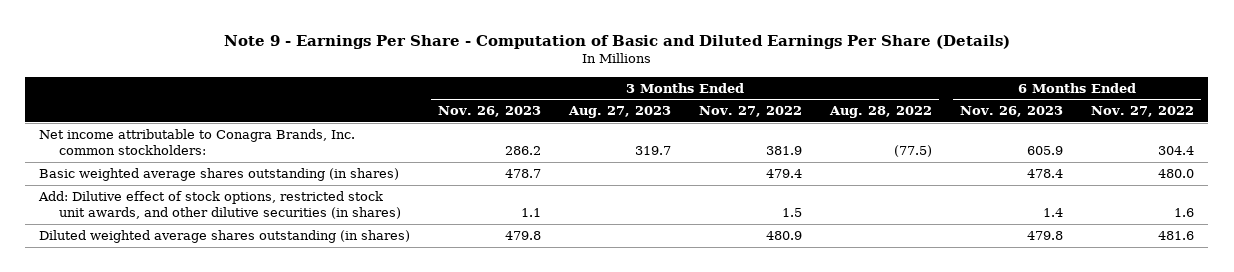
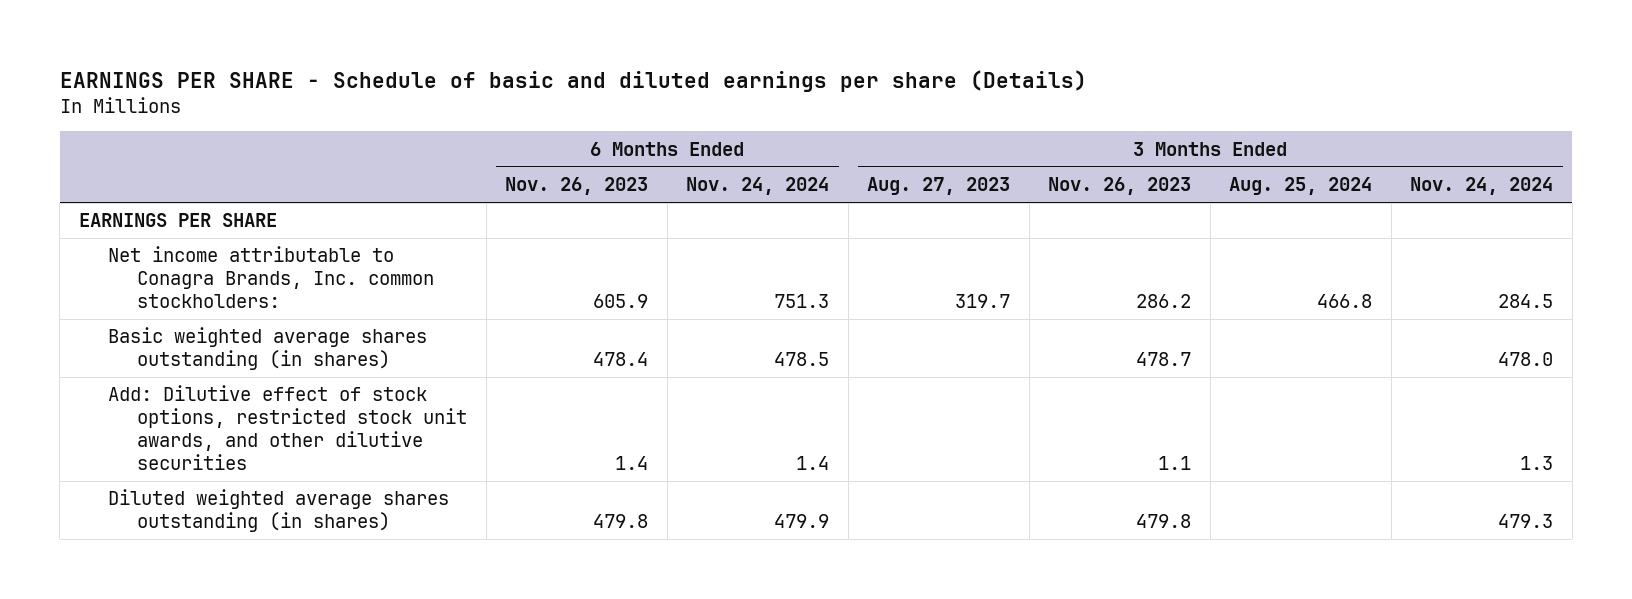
[223,34,1010,49] Note 9 - Earnings Per Share - Computation of Basic and Diluted Earnings Per Share (Details) -> [59,70,1087,93] EARNINGS PER SHARE - Schedule of basic and diluted earnings per share (Details)
[699,106,803,118] Nov. 27, 2022 -> none
[829,106,933,119] Aug. 28, 2022 -> none
[1091,106,1195,118] Nov. 27, 2022 -> none
none -> [686,177,830,196] Nov. 24, 2024
none -> [1229,177,1373,196] Aug. 25, 2024
none -> [1410,177,1554,196] Nov. 24, 2024
none -> [78,213,277,228] EARNINGS PER SHARE
[38,191,402,220] Add: Dilutive effect of stock options, restricted stock unit awards, and other dilutive securities (in shares) -> [108,385,468,471] Add: Dilutive effect of stock options, restricted stock unit awards, and other dilutive securities

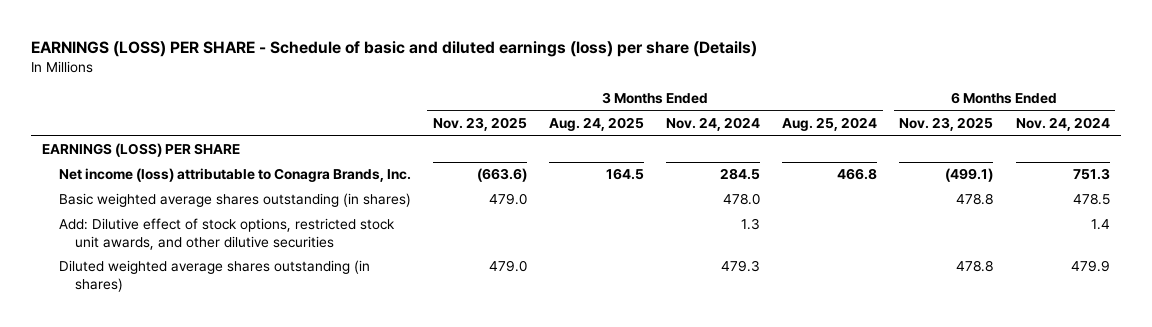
[59,70,1087,93] EARNINGS PER SHARE - Schedule of basic and diluted earnings per share (Details) -> [31,41,758,58] EARNINGS (LOSS) PER SHARE - Schedule of basic and diluted earnings (loss) per share (Details)
[505,177,649,196] Nov. 26, 2023 -> none
[867,177,1011,196] Aug. 27, 2023 -> none
[1048,177,1192,196] Nov. 26, 2023 -> none
none -> [432,117,527,132] Nov. 23, 2025
none -> [548,117,644,132] Aug. 24, 2025
none -> [899,117,994,132] Nov. 23, 2025
[78,213,277,228] EARNINGS PER SHARE -> [42,143,241,158] EARNINGS (LOSS) PER SHARE
[108,246,435,309] Net income attributable to Conagra Brands, Inc. common stockholders: -> [58,168,411,183] Net income (loss) attributable to Conagra Brands, Inc.

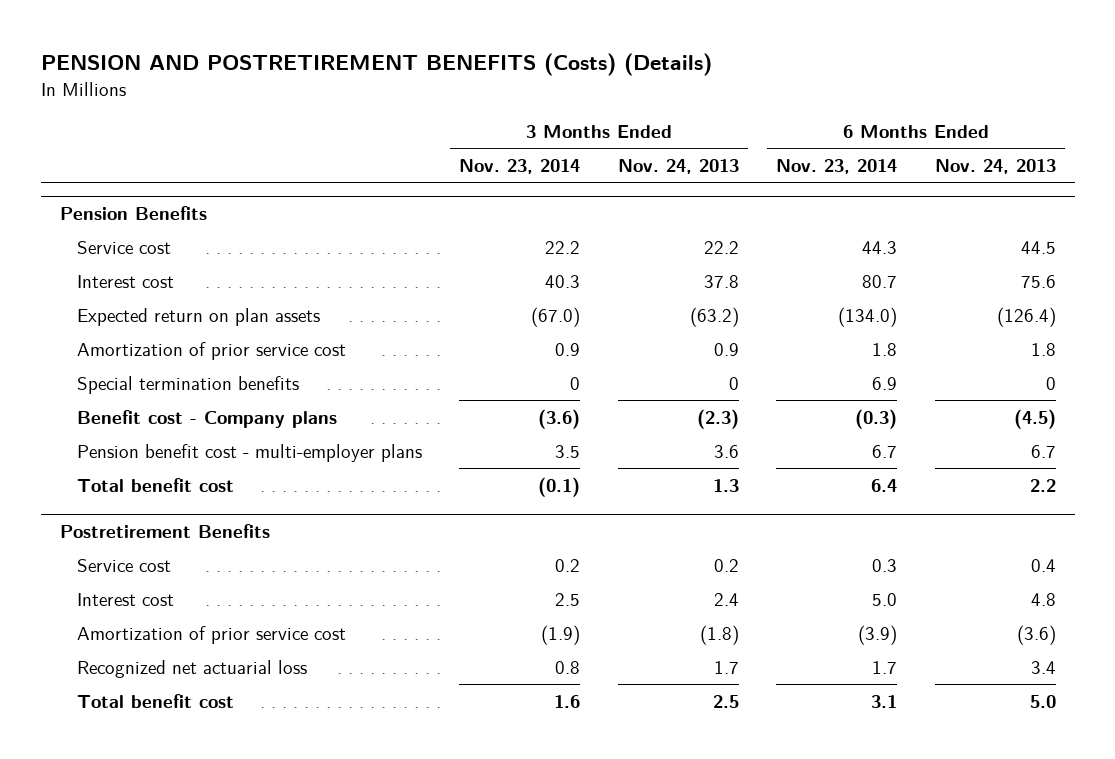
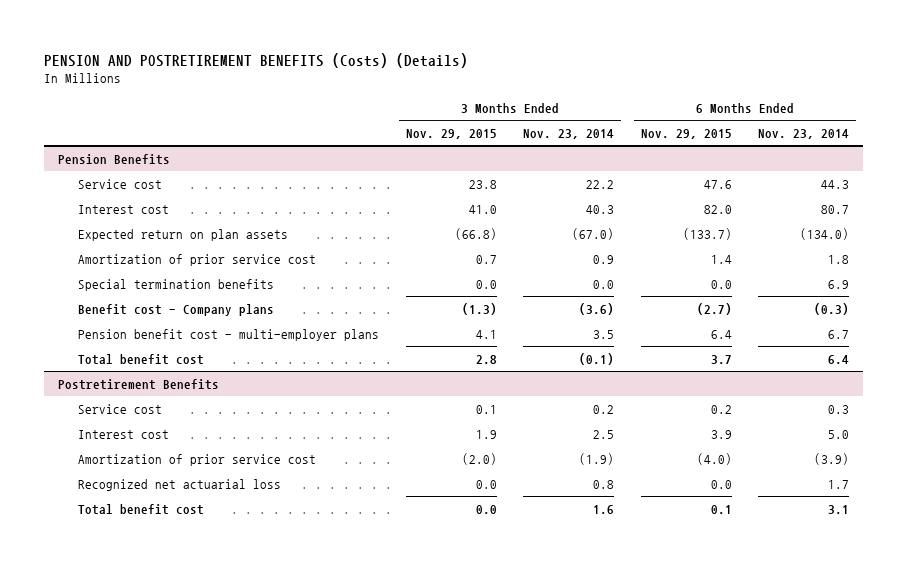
[617,159,739,175] Nov. 24, 2013 -> none
[934,159,1056,175] Nov. 24, 2013 -> none
none -> [405,128,497,139] Nov. 29, 2015
none -> [640,128,732,139] Nov. 29, 2015
[570,376,581,390] 0 -> [593,279,615,289] 0.0

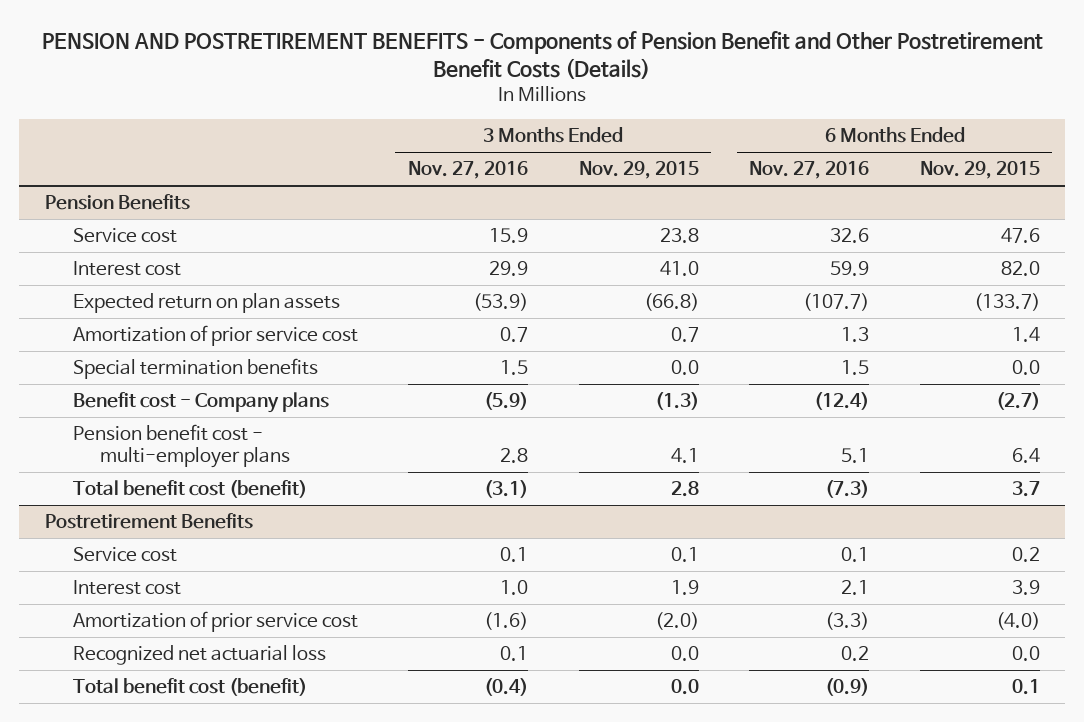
[44,52,469,68] PENSION AND POSTRETIREMENT BENEFITS (Costs) (Details) -> [42,30,1044,80] PENSION AND POSTRETIREMENT BENEFITS - Components of Pension Benefit and Other Postretirement Benefit Costs (Details)
[523,128,615,139] Nov. 23, 2014 -> none
[758,128,850,139] Nov. 23, 2014 -> none
none -> [408,161,529,180] Nov. 27, 2016
none -> [749,161,870,180] Nov. 27, 2016
[78,353,205,365] Total benefit cost -> [72,480,307,499] Total benefit cost (benefit)
[78,503,205,515] Total benefit cost -> [72,678,307,697] Total benefit cost (benefit)

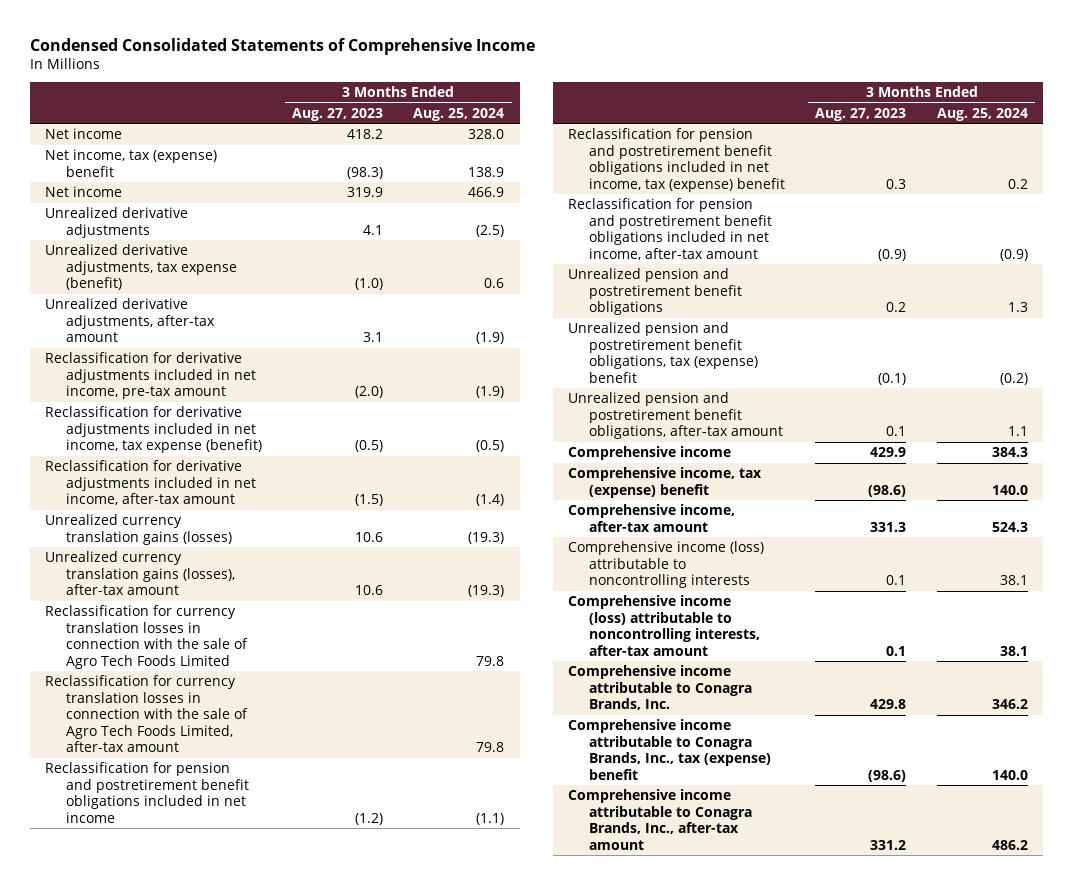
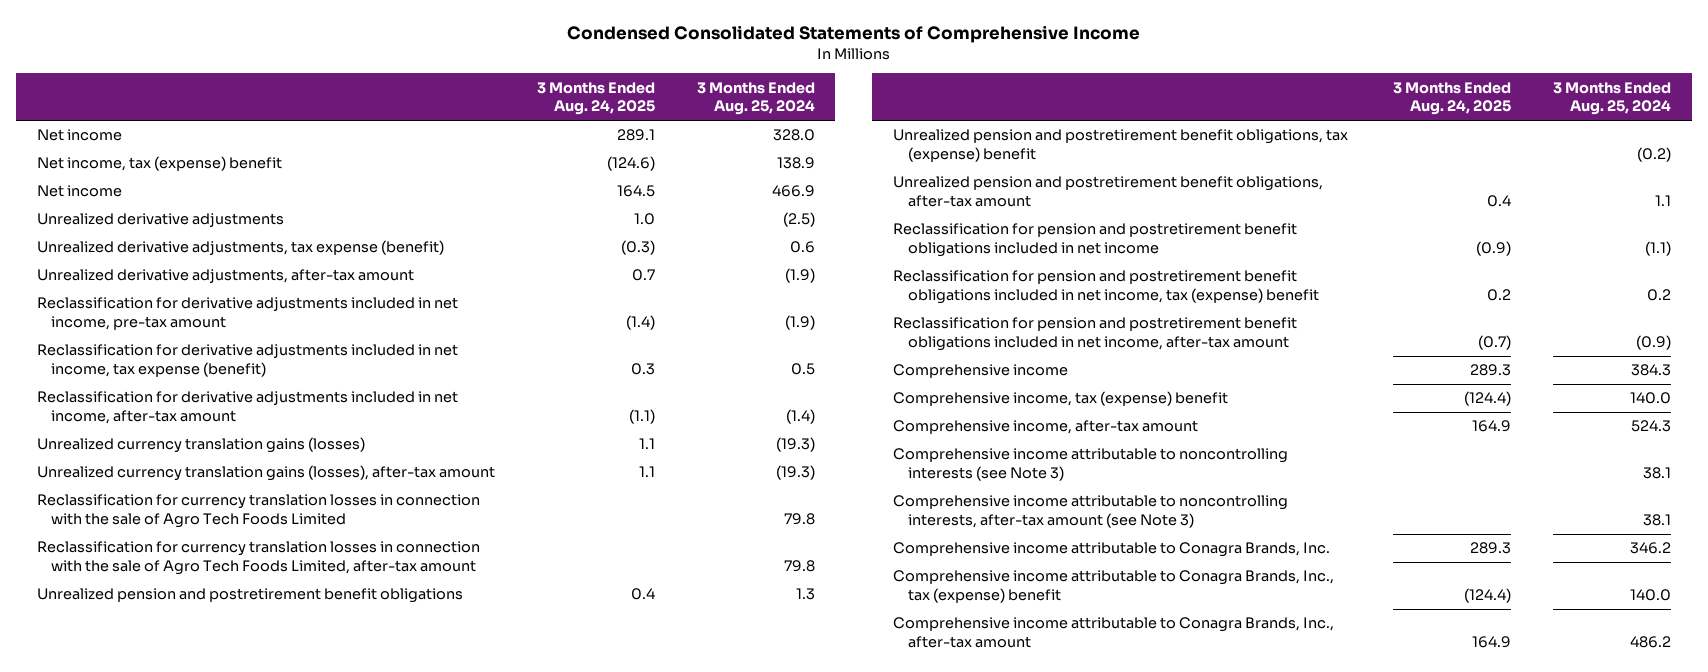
[292,107,384,121] Aug. 27, 2023 -> none
none -> [536,81,655,116] 3 Months Ended Aug. 24, 2025
[476,440,505,453] (0.5) -> [790,363,815,376] 0.5
[44,762,250,823] Reclassification for pension and postretirement benefit obligations included in net income -> [893,223,1298,258] Reclassification for pension and postretirement benefit obligations included in net income
[568,128,786,192] Reclassification for pension and postretirement benefit obligations included in net income, tax (expense) benefit -> [893,270,1319,305] Reclassification for pension and postretirement benefit obligations included in net income, tax (expense) benefit
[568,198,773,260] Reclassification for pension and postretirement benefit obligations included in net income, after-tax amount -> [893,317,1298,352] Reclassification for pension and postretirement benefit obligations included in net income, after-tax amount
[568,541,765,589] Comprehensive income (loss) attributable to noncontrolling interests -> [893,448,1289,482] Comprehensive income attributable to noncontrolling interests (see Note 3)
[568,595,761,656] Comprehensive income (loss) attributable to noncontrolling interests, after-tax amount -> [893,495,1289,529] Comprehensive income attributable to noncontrolling interests, after-tax amount (see Note 3)

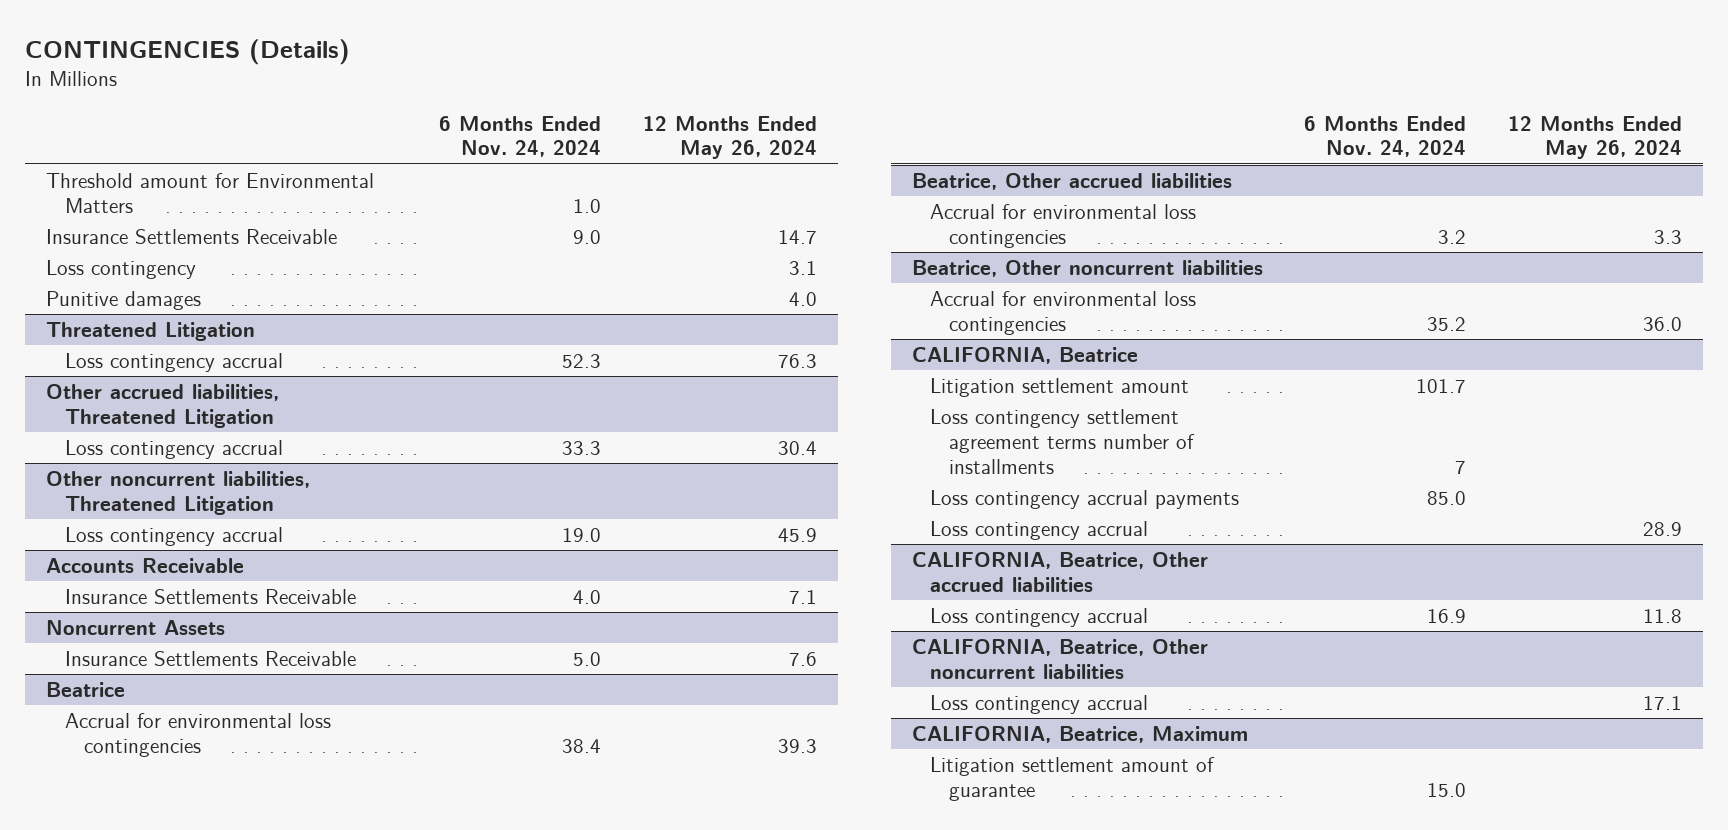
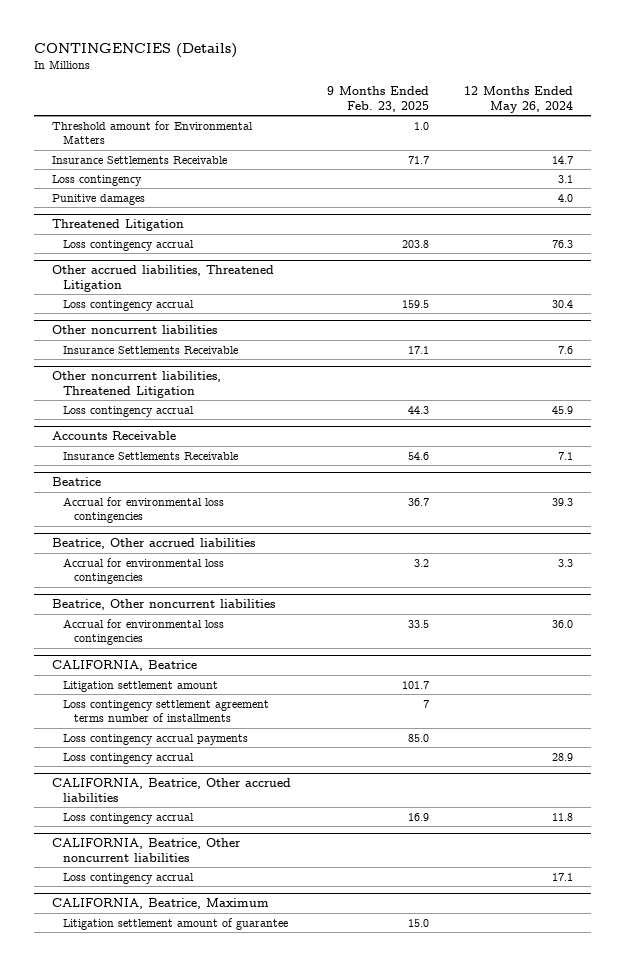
[438,115,601,158] 6 Months Ended Nov. 24, 2024 -> none
none -> [326,86,429,112] 9 Months Ended Feb. 23, 2025
none -> [51,325,217,335] Other noncurrent liabilities
none -> [62,345,238,354] Insurance Settlements Receivable
[45,620,225,636] Noncurrent Assets -> none
[64,651,356,667] Insurance Settlements Receivable -> none

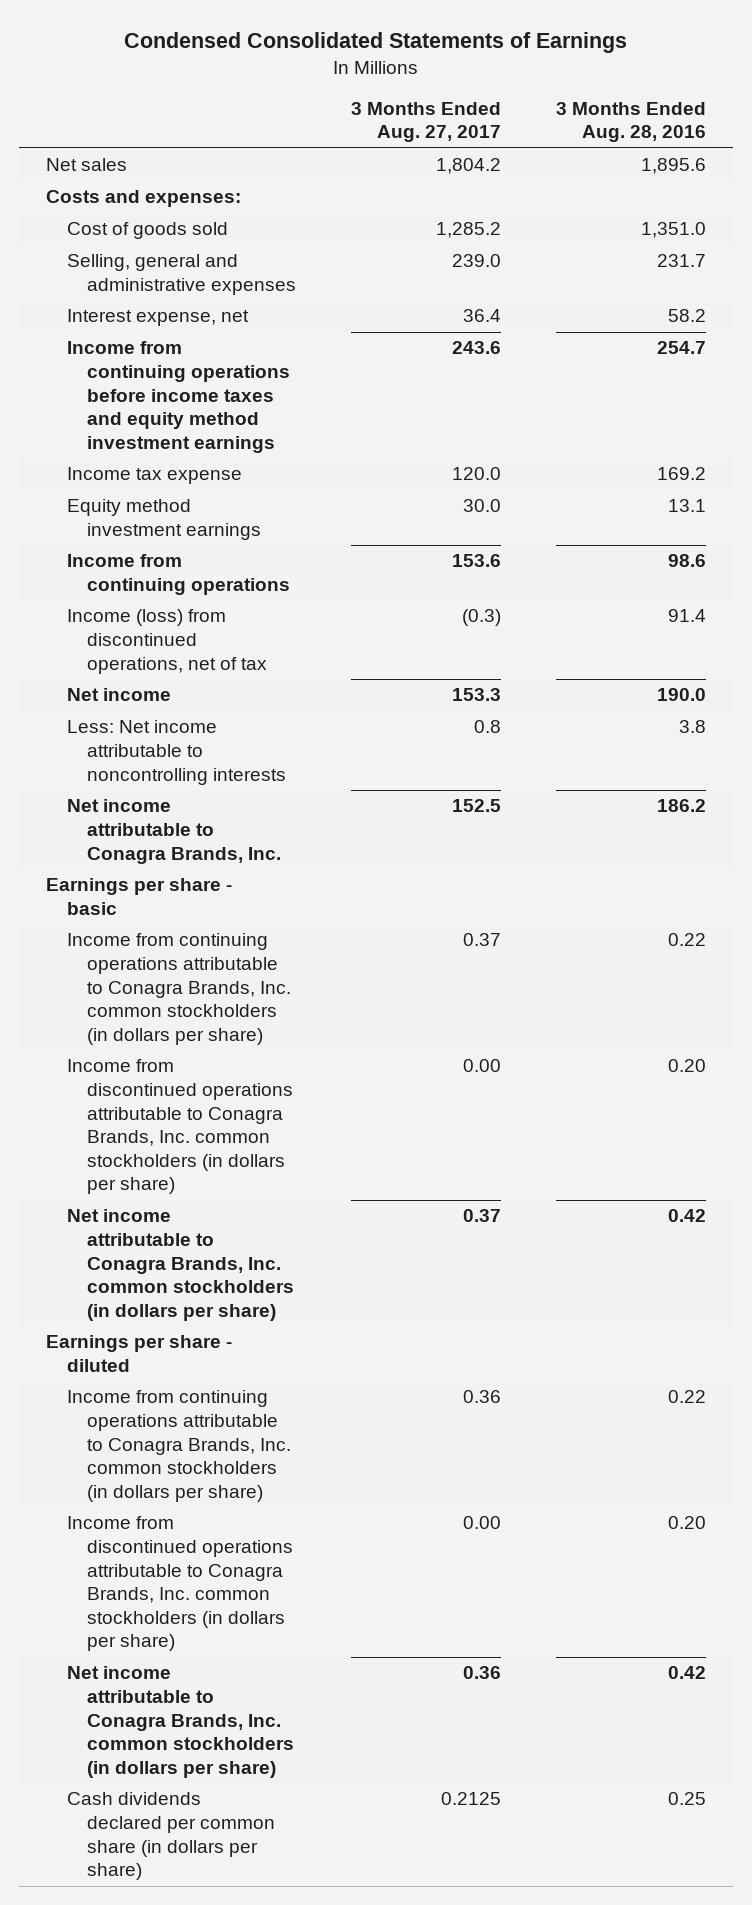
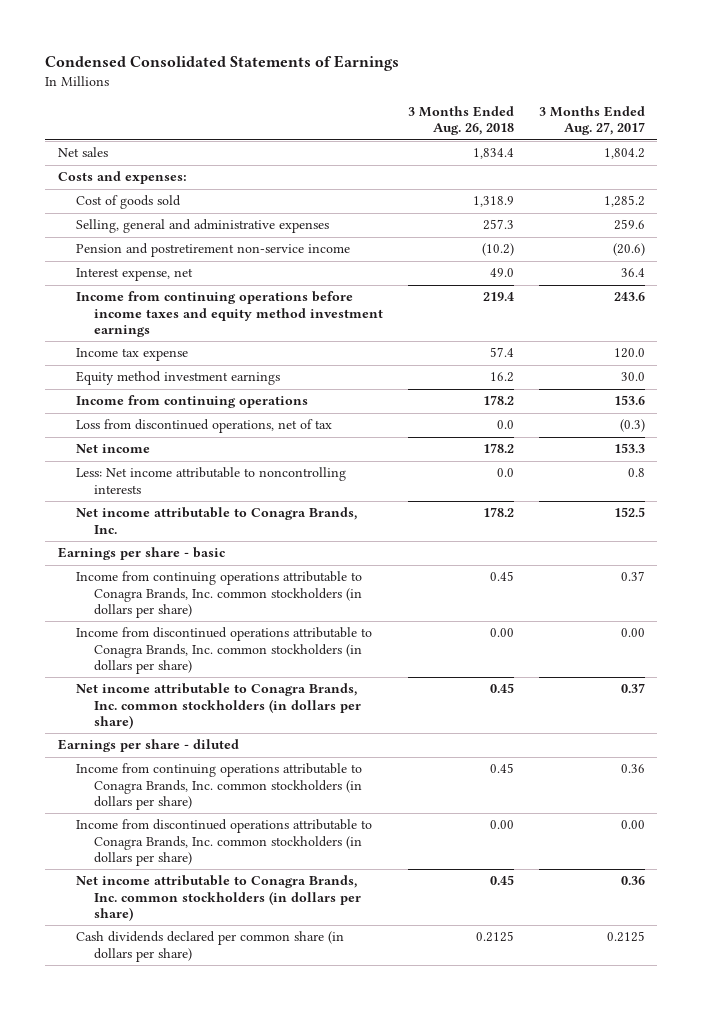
[555,101,706,143] 3 Months Ended Aug. 28, 2016 -> none
none -> [407,105,514,136] 3 Months Ended Aug. 26, 2018
[452,254,502,268] 239.0 -> [613,219,645,231] 259.6
none -> [75,243,350,258] Pension and postretirement non-service income
[66,609,268,674] Income (loss) from discontinued operations, net of tax -> [75,419,332,434] Loss from discontinued operations, net of tax

